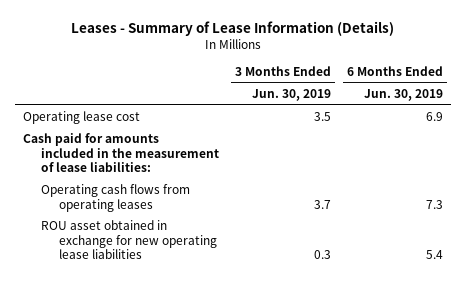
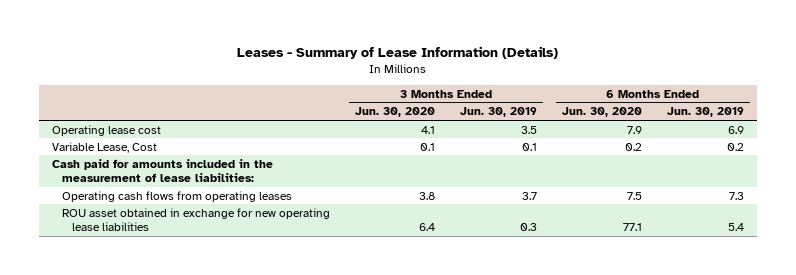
none -> [354,107,435,118] Jun. 30, 2020
none -> [562,107,643,118] Jun. 30, 2020
none -> [51,141,157,153] Variable Lease, Cost

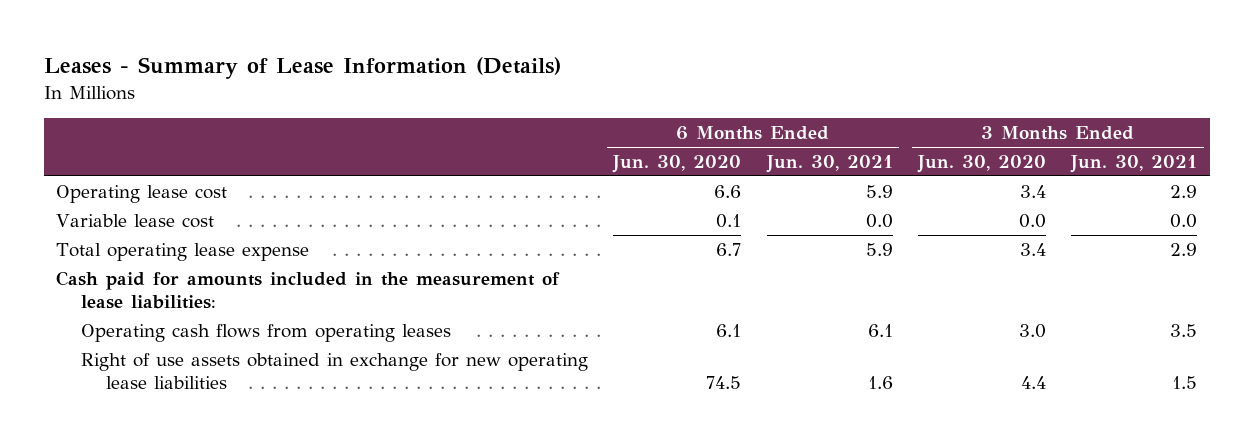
[460,107,538,118] Jun. 30, 2019 -> none
[667,107,745,118] Jun. 30, 2019 -> none
none -> [765,155,893,174] Jun. 30, 2021
none -> [1070,155,1198,174] Jun. 30, 2021
[420,125,435,134] 4.1 -> [1019,185,1046,199] 3.4
[627,125,643,134] 7.9 -> [714,185,742,199] 6.6
[51,141,157,153] Variable Lease, Cost -> [56,214,215,229] Variable lease cost
[419,142,435,151] 0.1 -> [1018,214,1046,229] 0.0
[625,142,643,151] 0.2 -> [716,214,742,229] 0.1
none -> [56,243,310,262] Total operating lease expense
[418,191,435,200] 3.8 -> [1018,324,1046,339] 3.0
[627,191,643,200] 7.5 -> [716,324,742,338] 6.1
[61,207,330,232] ROU asset obtained in exchange for new operating lease liabilities -> [81,353,589,389] Right of use assets obtained in exchange for new operating lease liabilities
[418,223,435,232] 6.4 -> [1020,375,1046,389] 4.4
[623,223,643,232] 77.1 -> [706,375,742,389] 74.5

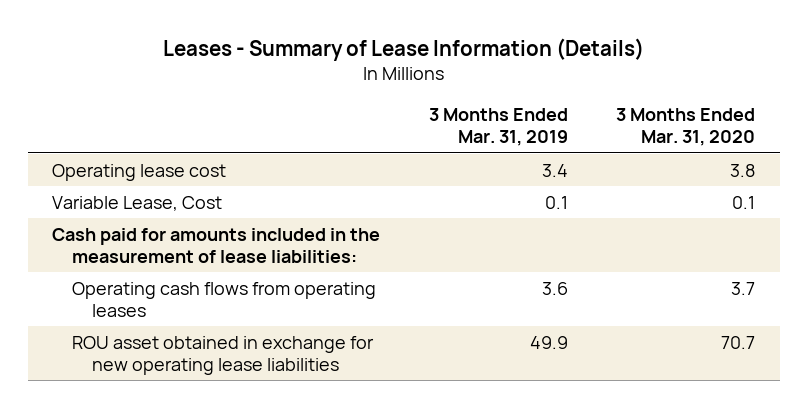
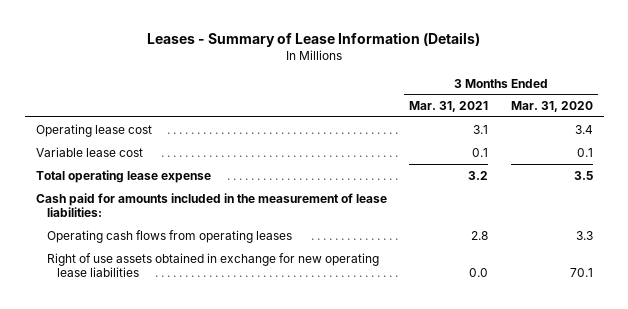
[428,108,568,147] 3 Months Ended Mar. 31, 2019 -> none
none -> [409,101,489,113] Mar. 31, 2021
[730,163,756,177] 3.8 -> [574,124,593,134] 3.4
[52,195,223,211] Variable Lease, Cost -> [35,146,143,157] Variable lease cost
none -> [35,169,211,183] Total operating lease expense
[731,281,756,295] 3.7 -> [575,230,593,240] 3.3
[72,335,375,375] ROU asset obtained in exchange for new operating lease liabilities -> [46,252,379,278] Right of use assets obtained in exchange for new operating lease liabilities
[721,335,756,349] 70.7 -> [569,268,593,278] 70.1

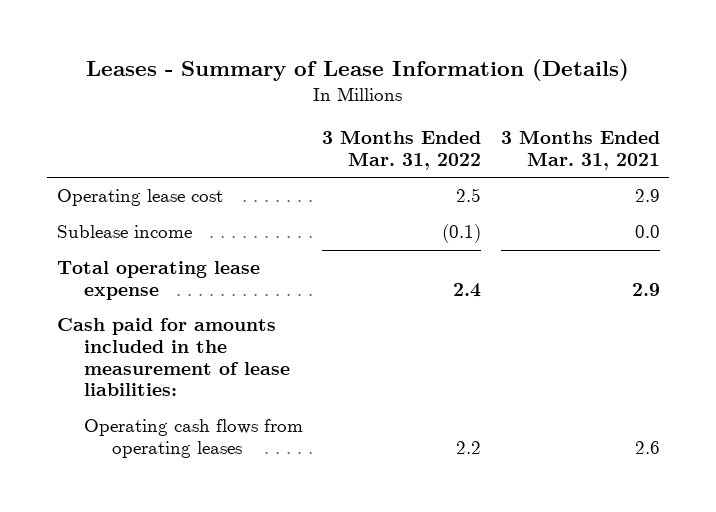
[510,101,593,113] Mar. 31, 2020 -> none
none -> [322,130,482,171] 3 Months Ended Mar. 31, 2022
[35,146,143,157] Variable lease cost -> none
[473,124,489,134] 3.1 -> [634,189,660,203] 2.9
none -> [56,225,192,239] Sublease income
[468,170,489,180] 3.2 -> [631,282,660,296] 2.9
[46,252,379,278] Right of use assets obtained in exchange for new operating lease liabilities -> none
[471,230,489,240] 2.8 -> [634,440,660,454] 2.6

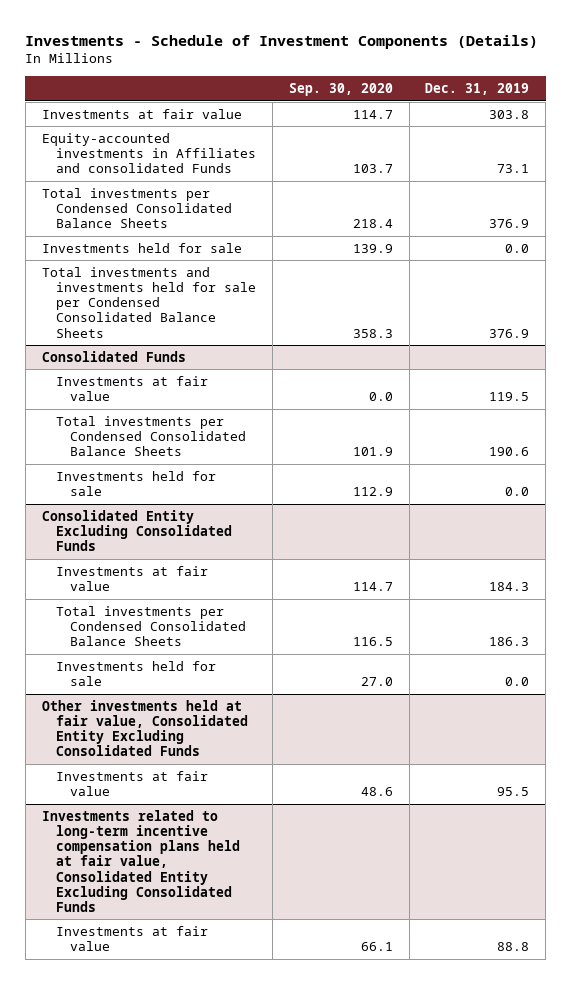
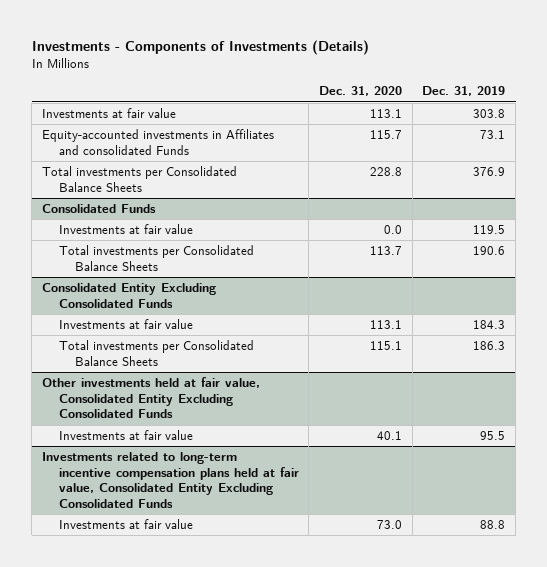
[25,34,539,49] Investments - Schedule of Investment Components (Details) -> [31,40,369,56] Investments - Components of Investments (Details)
[288,83,393,97] Sep. 30, 2020 -> none
none -> [319,86,403,97] Dec. 31, 2020
[41,242,242,253] Investments held for sale -> none
[41,266,256,338] Total investments and investments held for sale per Condensed Consolidated Balance Sheets -> none
[41,187,232,229] Total investments per Condensed Consolidated Balance Sheets -> [41,166,237,192] Total investments per Consolidated Balance Sheets
[55,470,216,497] Investments held for sale -> none
[55,415,247,457] Total investments per Condensed Consolidated Balance Sheets -> [58,245,254,271] Total investments per Consolidated Balance Sheets
[55,660,216,687] Investments held for sale -> none
[55,605,247,647] Total investments per Condensed Consolidated Balance Sheets -> [58,340,254,366] Total investments per Consolidated Balance Sheets

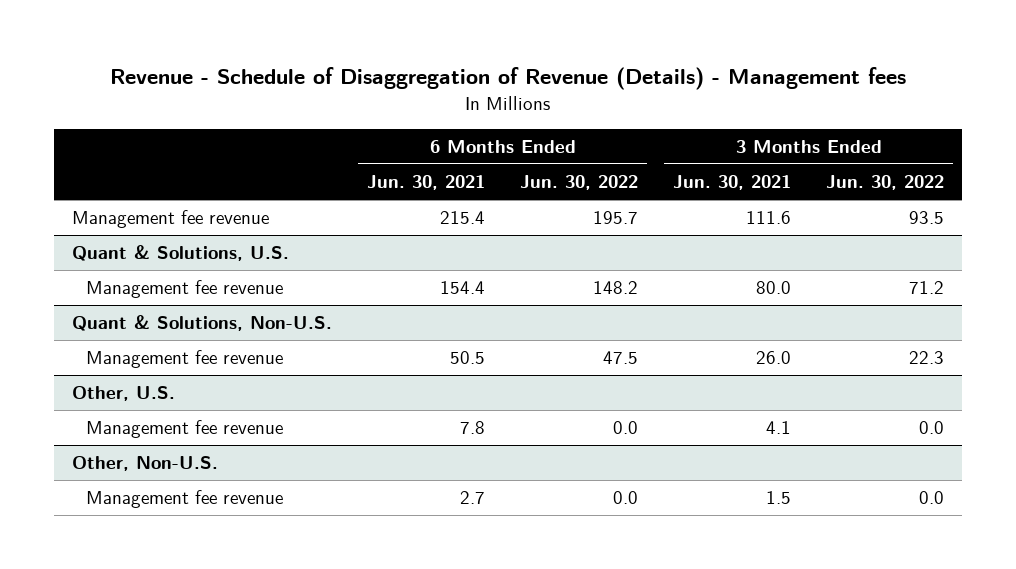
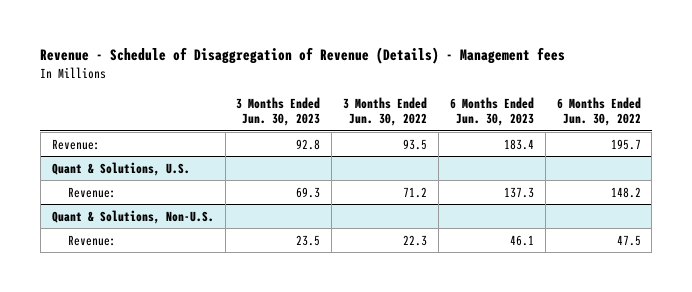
[366,175,485,191] Jun. 30, 2021 -> none
[673,175,792,191] Jun. 30, 2021 -> none
none -> [236,96,321,127] 3 Months Ended Jun. 30, 2023
none -> [449,96,534,127] 6 Months Ended Jun. 30, 2023
[71,210,269,229] Management fee revenue -> [51,138,100,150] Revenue:
[85,280,283,299] Management fee revenue -> [67,186,116,198] Revenue:
[71,386,175,402] Other, U.S. -> none
[85,420,283,439] Management fee revenue -> none
[71,456,218,472] Other, Non-U.S. -> none
[85,490,283,509] Management fee revenue -> none
[85,350,283,369] Management fee revenue -> [67,234,116,246] Revenue:

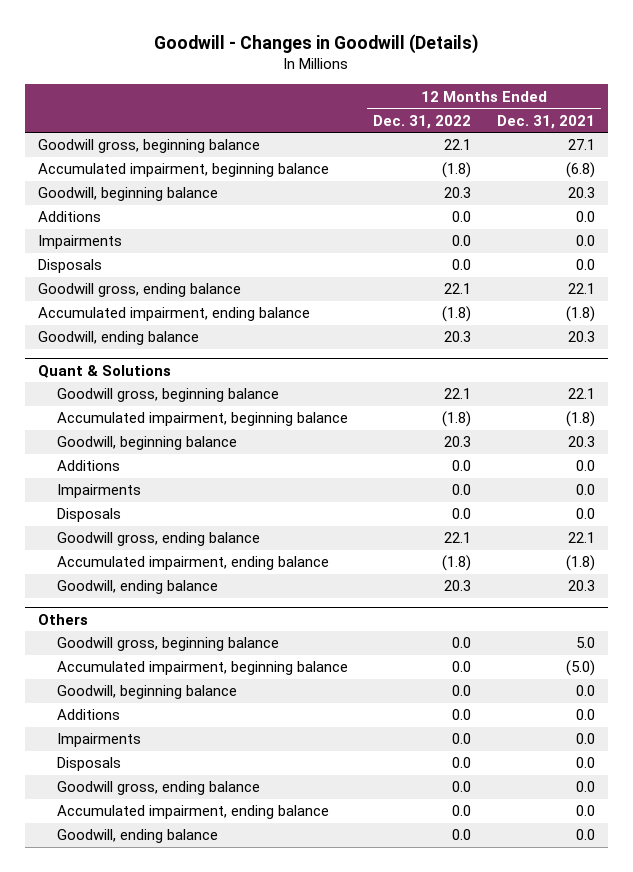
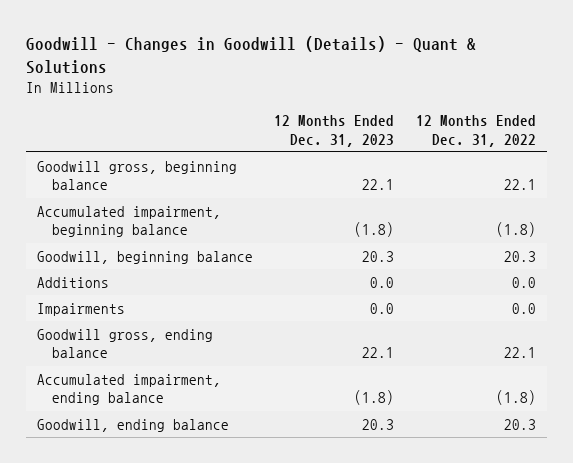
[154,33,479,54] Goodwill - Changes in Goodwill (Details) -> [26,36,477,75] Goodwill - Changes in Goodwill (Details) - Quant & Solutions
[497,114,596,129] Dec. 31, 2021 -> none
none -> [274,114,395,147] 12 Months Ended Dec. 31, 2023
[37,259,102,274] Disposals -> none
[37,364,171,378] Quant & Solutions -> none
[56,388,279,403] Goodwill gross, beginning balance -> none
[56,412,348,427] Accumulated impairment, beginning balance -> none
[56,436,237,451] Goodwill, beginning balance -> none
[56,460,120,472] Additions -> none
[56,484,141,499] Impairments -> none
[56,508,121,523] Disposals -> none
[56,532,260,547] Goodwill gross, ending balance -> none
[56,556,329,571] Accumulated impairment, ending balance -> none
[56,580,218,595] Goodwill, ending balance -> none
[37,613,88,625] Others -> none
[56,637,279,652] Goodwill gross, beginning balance -> none
[56,661,348,676] Accumulated impairment, beginning balance -> none
[56,685,237,700] Goodwill, beginning balance -> none
[56,709,120,721] Additions -> none
[56,733,141,748] Impairments -> none
[56,757,121,772] Disposals -> none
[56,781,260,796] Goodwill gross, ending balance -> none
[56,805,329,820] Accumulated impairment, ending balance -> none
[56,829,218,844] Goodwill, ending balance -> none

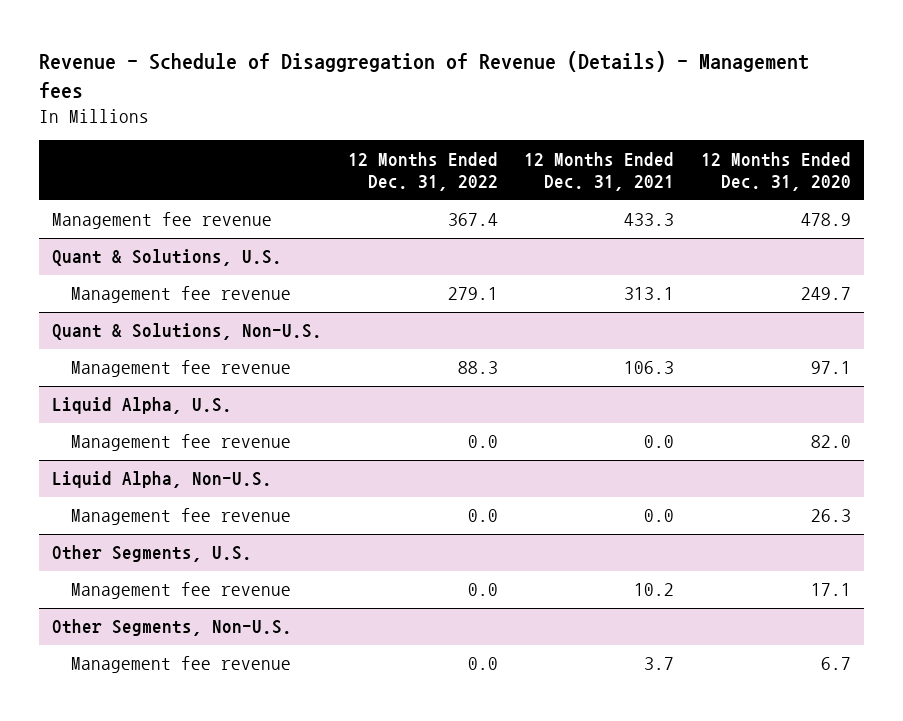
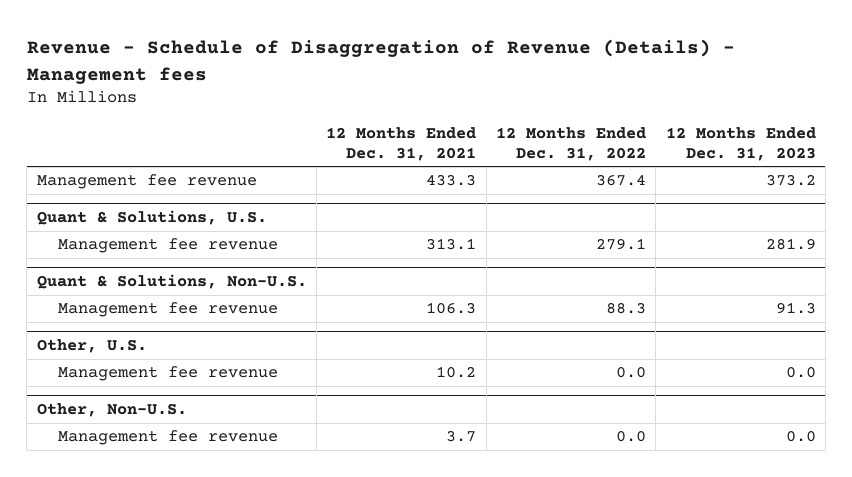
[700,151,851,192] 12 Months Ended Dec. 31, 2020 -> none
none -> [665,126,816,161] 12 Months Ended Dec. 31, 2023
[52,397,233,415] Liquid Alpha, U.S. -> none
[70,434,291,452] Management fee revenue -> none
[52,471,273,489] Liquid Alpha, Non-U.S. -> none
[70,508,291,526] Management fee revenue -> none
[52,545,253,563] Other Segments, U.S. -> [36,339,147,354] Other, U.S.
[52,619,293,637] Other Segments, Non-U.S. -> [36,403,187,418] Other, Non-U.S.

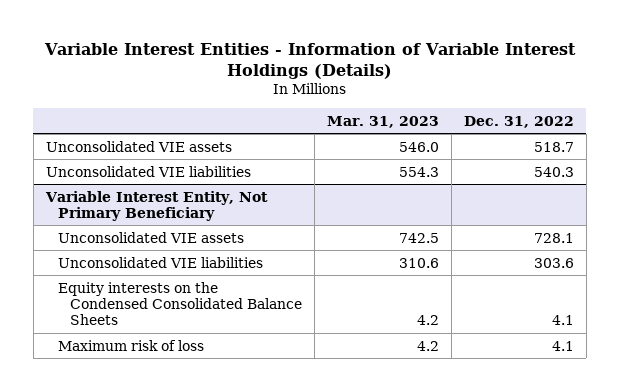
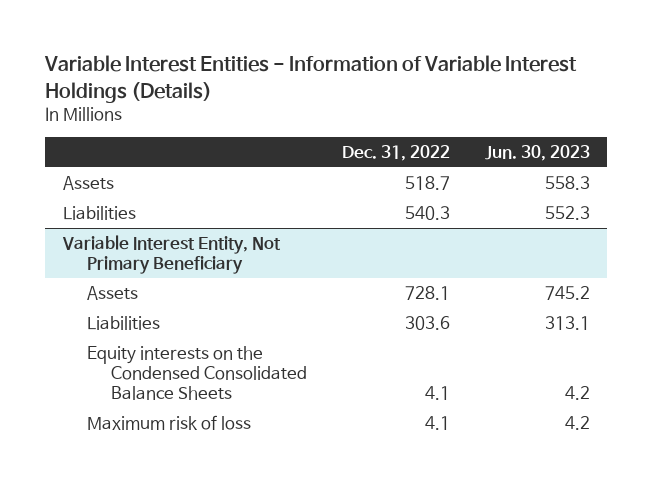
[326,115,439,128] Mar. 31, 2023 -> none
none -> [484,145,590,162] Jun. 30, 2023
[45,140,232,152] Unconsolidated VIE assets -> [62,175,114,190] Assets
[45,165,251,177] Unconsolidated VIE liabilities -> [62,205,136,220] Liabilities
[57,231,244,243] Unconsolidated VIE assets -> [86,285,138,300] Assets
[57,256,263,268] Unconsolidated VIE liabilities -> [86,315,160,330] Liabilities

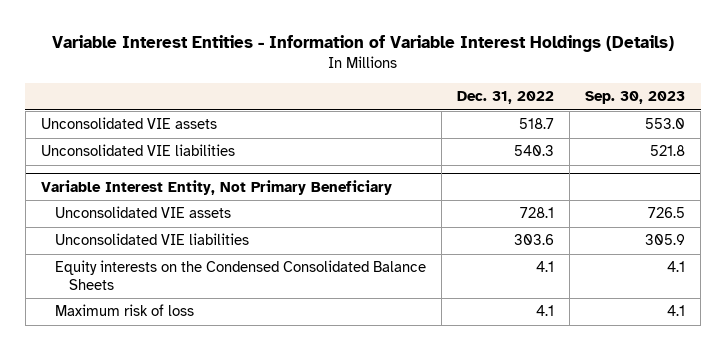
[484,145,590,162] Jun. 30, 2023 -> none
none -> [585,91,686,105] Sep. 30, 2023
[62,175,114,190] Assets -> [40,117,217,130] Unconsolidated VIE assets
[62,205,136,220] Liabilities -> [40,144,235,157] Unconsolidated VIE liabilities
[86,285,138,300] Assets -> [54,206,231,219] Unconsolidated VIE assets
[86,315,160,330] Liabilities -> [54,233,249,246] Unconsolidated VIE liabilities

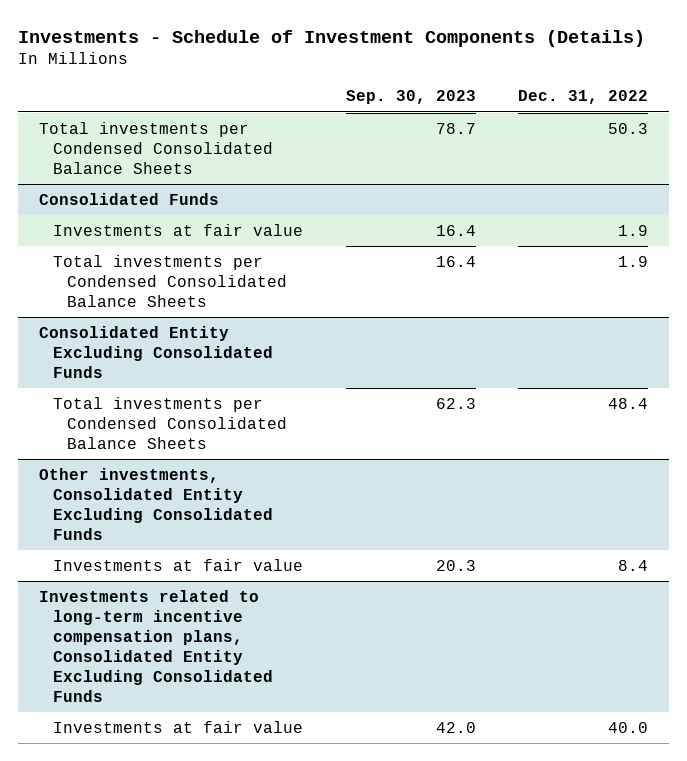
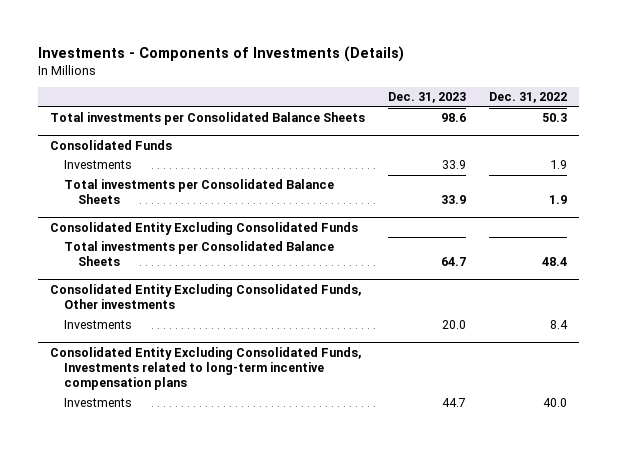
[17,29,645,47] Investments - Schedule of Investment Components (Details) -> [38,45,405,62] Investments - Components of Investments (Details)
[345,90,476,105] Sep. 30, 2023 -> none
none -> [387,92,466,104] Dec. 31, 2023
[38,121,273,174] Total investments per Condensed Consolidated Balance Sheets -> [49,112,365,126] Total investments per Consolidated Balance Sheets
[52,223,303,236] Investments at fair value -> [63,160,132,170] Investments
[52,254,287,307] Total investments per Condensed Consolidated Balance Sheets -> [63,179,334,205] Total investments per Consolidated Balance Sheets
[52,396,287,449] Total investments per Condensed Consolidated Balance Sheets -> [63,241,334,267] Total investments per Consolidated Balance Sheets
[38,467,273,540] Other investments, Consolidated Entity Excluding Consolidated Funds -> [49,283,361,310] Consolidated Entity Excluding Consolidated Funds, Other investments
[52,558,303,571] Investments at fair value -> [63,320,132,330] Investments
[38,589,273,702] Investments related to long-term incentive compensation plans, Consolidated Entity Excluding Consolidated Funds -> [49,346,361,391] Consolidated Entity Excluding Consolidated Funds, Investments related to long-term incentive compensation plans
[52,720,303,733] Investments at fair value -> [63,398,132,408] Investments

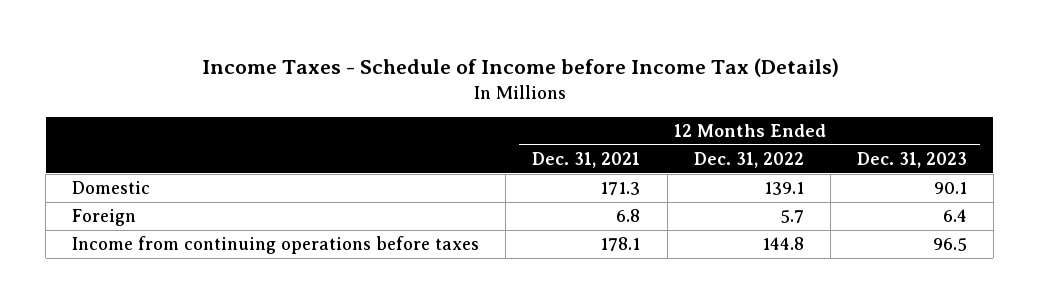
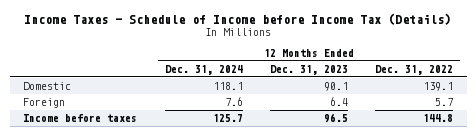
[532,151,641,168] Dec. 31, 2021 -> none
none -> [164,64,243,75] Dec. 31, 2024
[72,236,480,255] Income from continuing operations before taxes -> [23,114,138,123] Income before taxes

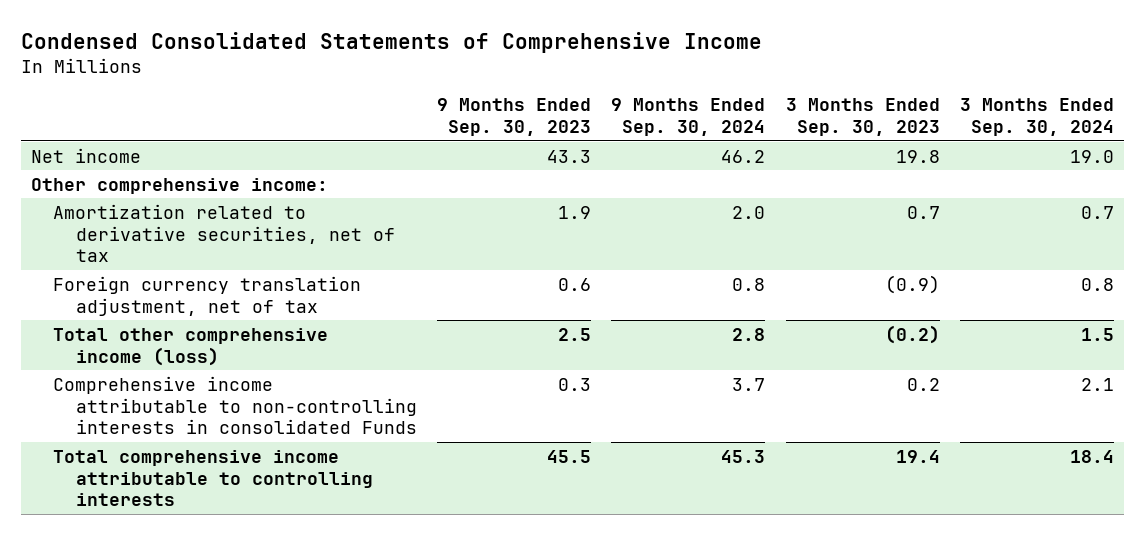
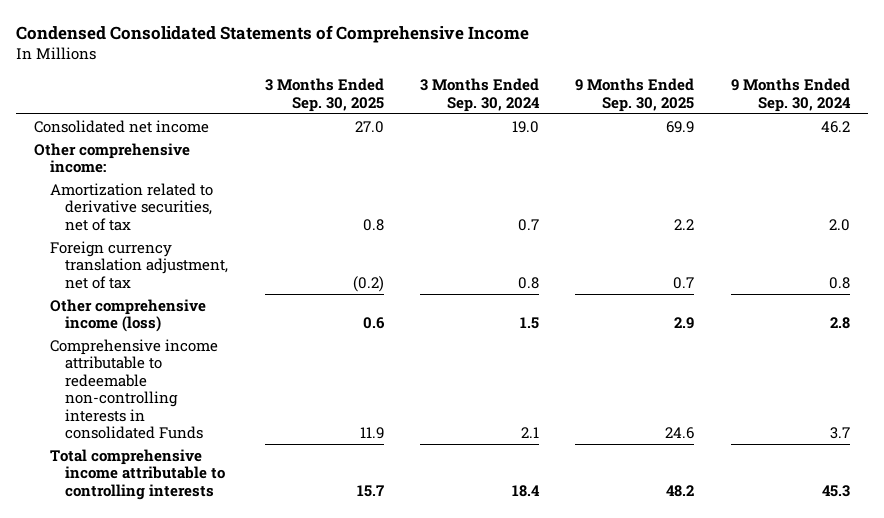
[437,98,592,137] 9 Months Ended Sep. 30, 2023 -> none
[785,98,940,137] 3 Months Ended Sep. 30, 2023 -> none
none -> [264,78,384,112] 3 Months Ended Sep. 30, 2025
none -> [575,78,695,112] 9 Months Ended Sep. 30, 2025
[31,147,142,163] Net income -> [34,119,210,133] Consolidated net income
[53,327,329,366] Total other comprehensive income (loss) -> [49,298,206,333] Other comprehensive income (loss)
[53,375,417,435] Comprehensive income attributable to non-controlling interests in consolidated Funds -> [49,338,218,440] Comprehensive income attributable to redeemable non-controlling interests in consolidated Funds

